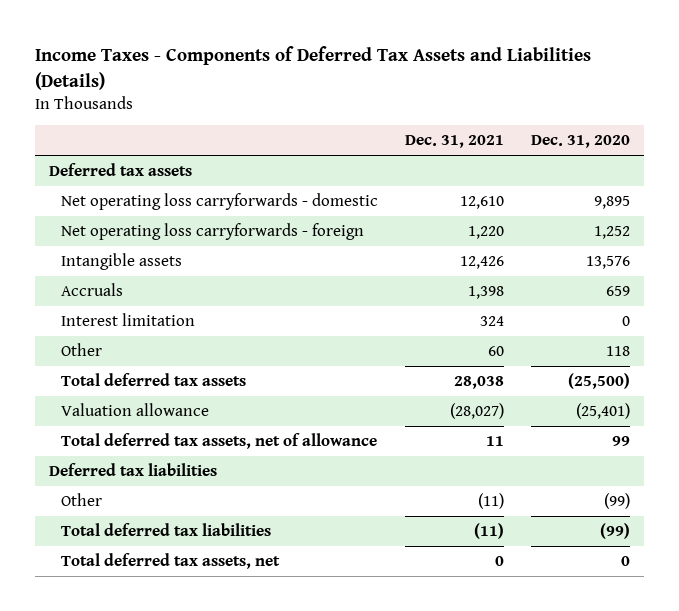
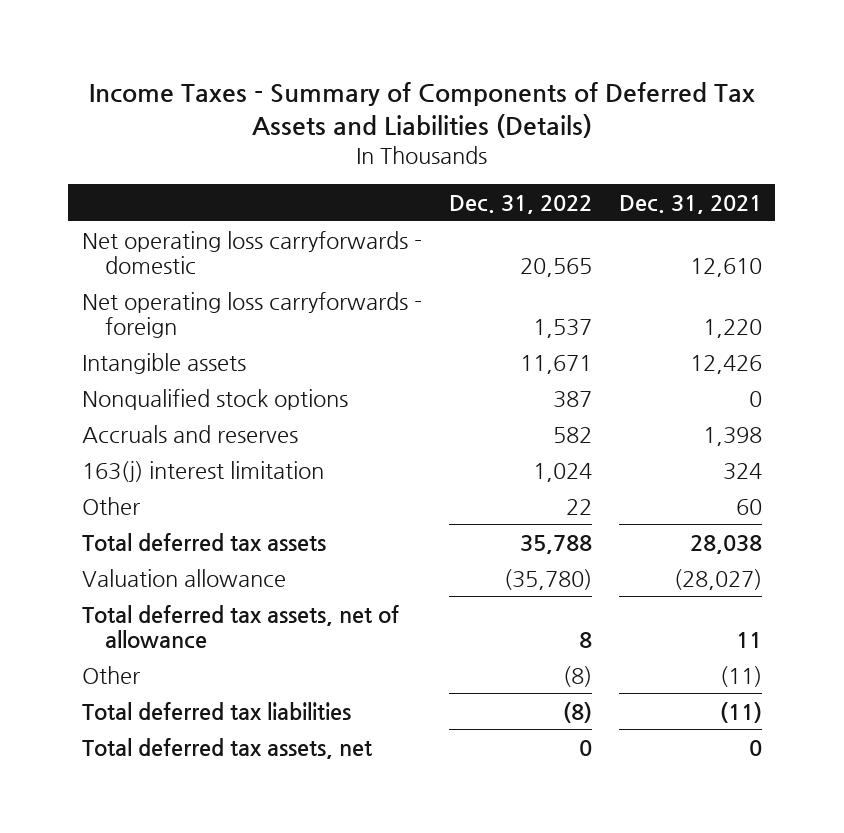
[35,45,592,90] Income Taxes - Components of Deferred Tax Assets and Liabilities (Details) -> [88,82,755,139] Income Taxes - Summary of Components of Deferred Tax Assets and Liabilities (Details)
[531,135,631,149] Dec. 31, 2020 -> none
none -> [448,194,592,214] Dec. 31, 2022
[49,163,193,177] Deferred tax assets -> none
none -> [81,388,348,410] Nonqualified stock options
[61,283,124,297] Accruals -> [81,424,298,443] Accruals and reserves
[61,313,196,327] Interest limitation -> [81,460,324,482] 163(j) interest limitation
[49,463,218,477] Deferred tax liabilities -> none

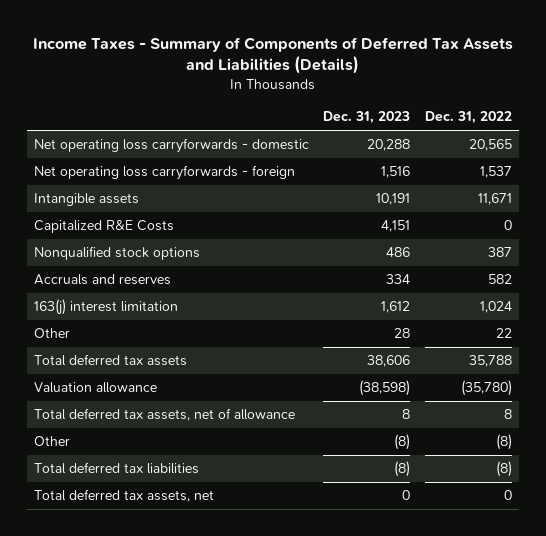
[618,194,762,214] Dec. 31, 2021 -> none
none -> [323,111,411,125] Dec. 31, 2023
none -> [33,220,174,234] Capitalized R&E Costs

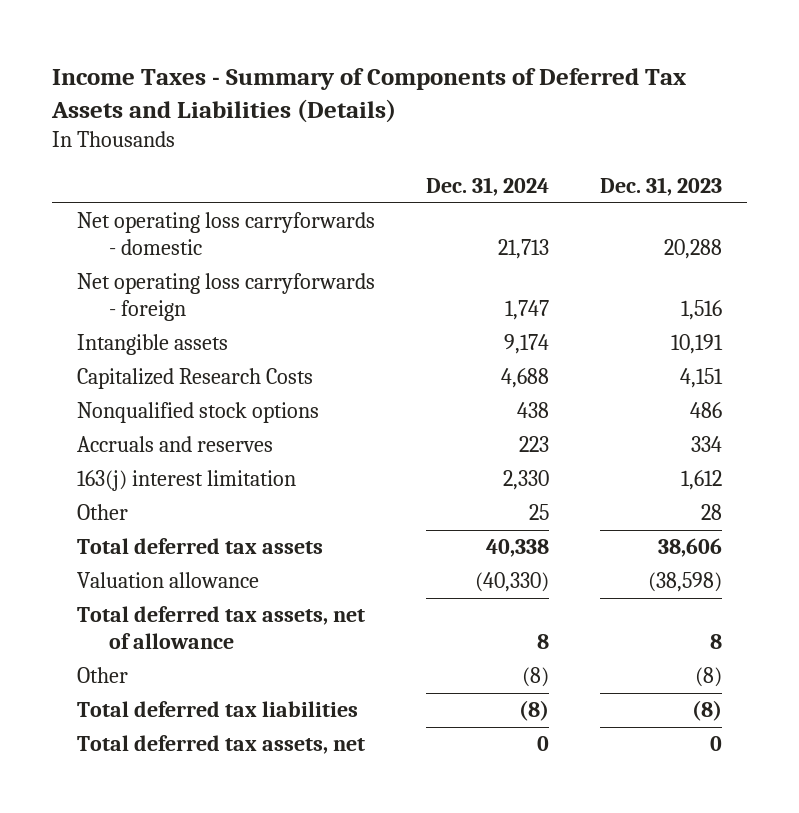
[424,111,512,125] Dec. 31, 2022 -> none
none -> [426,176,550,196] Dec. 31, 2024
[33,220,174,234] Capitalized R&E Costs -> [77,368,314,390] Capitalized Research Costs

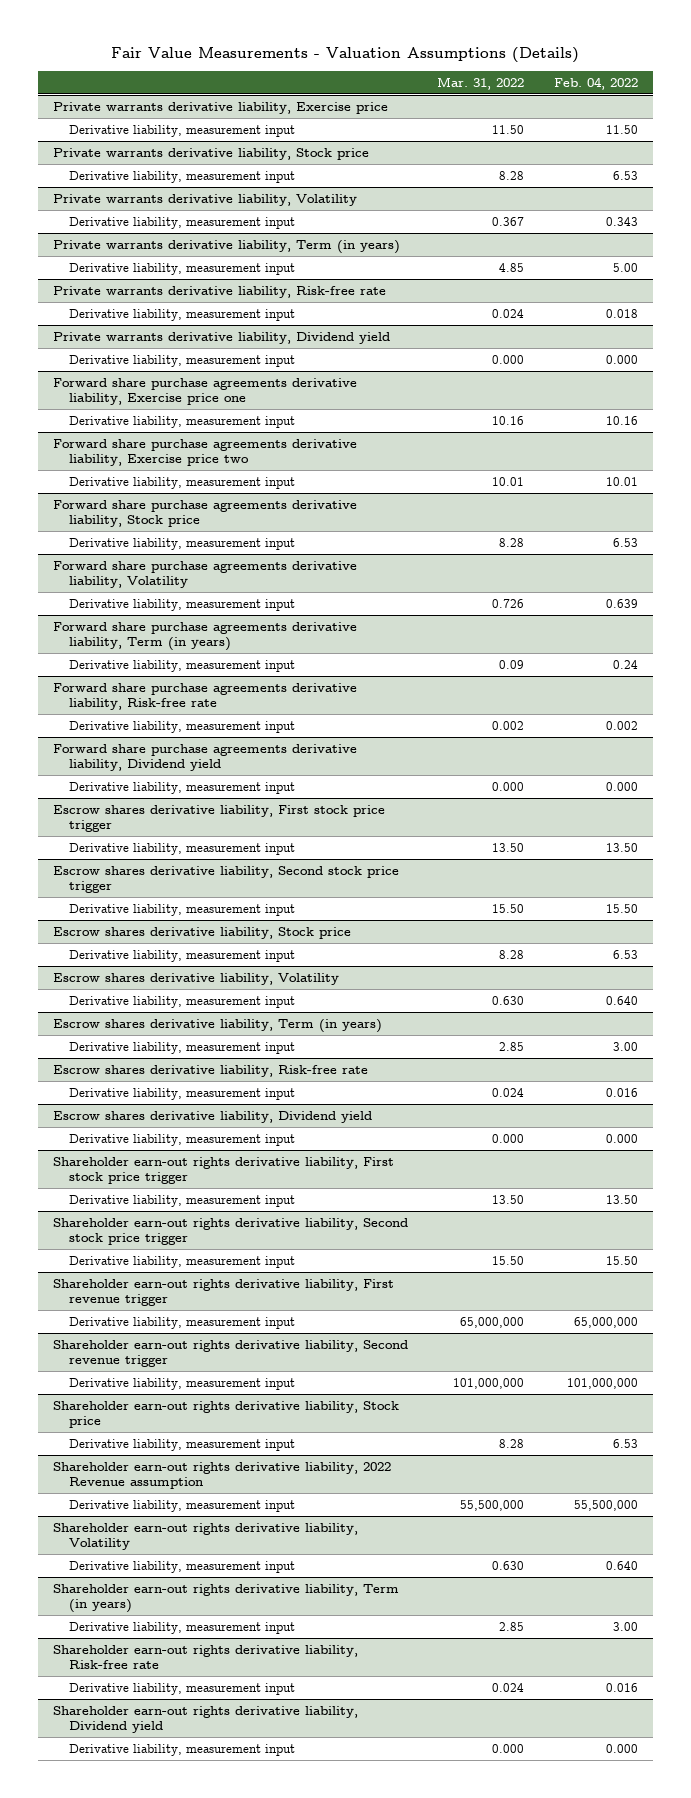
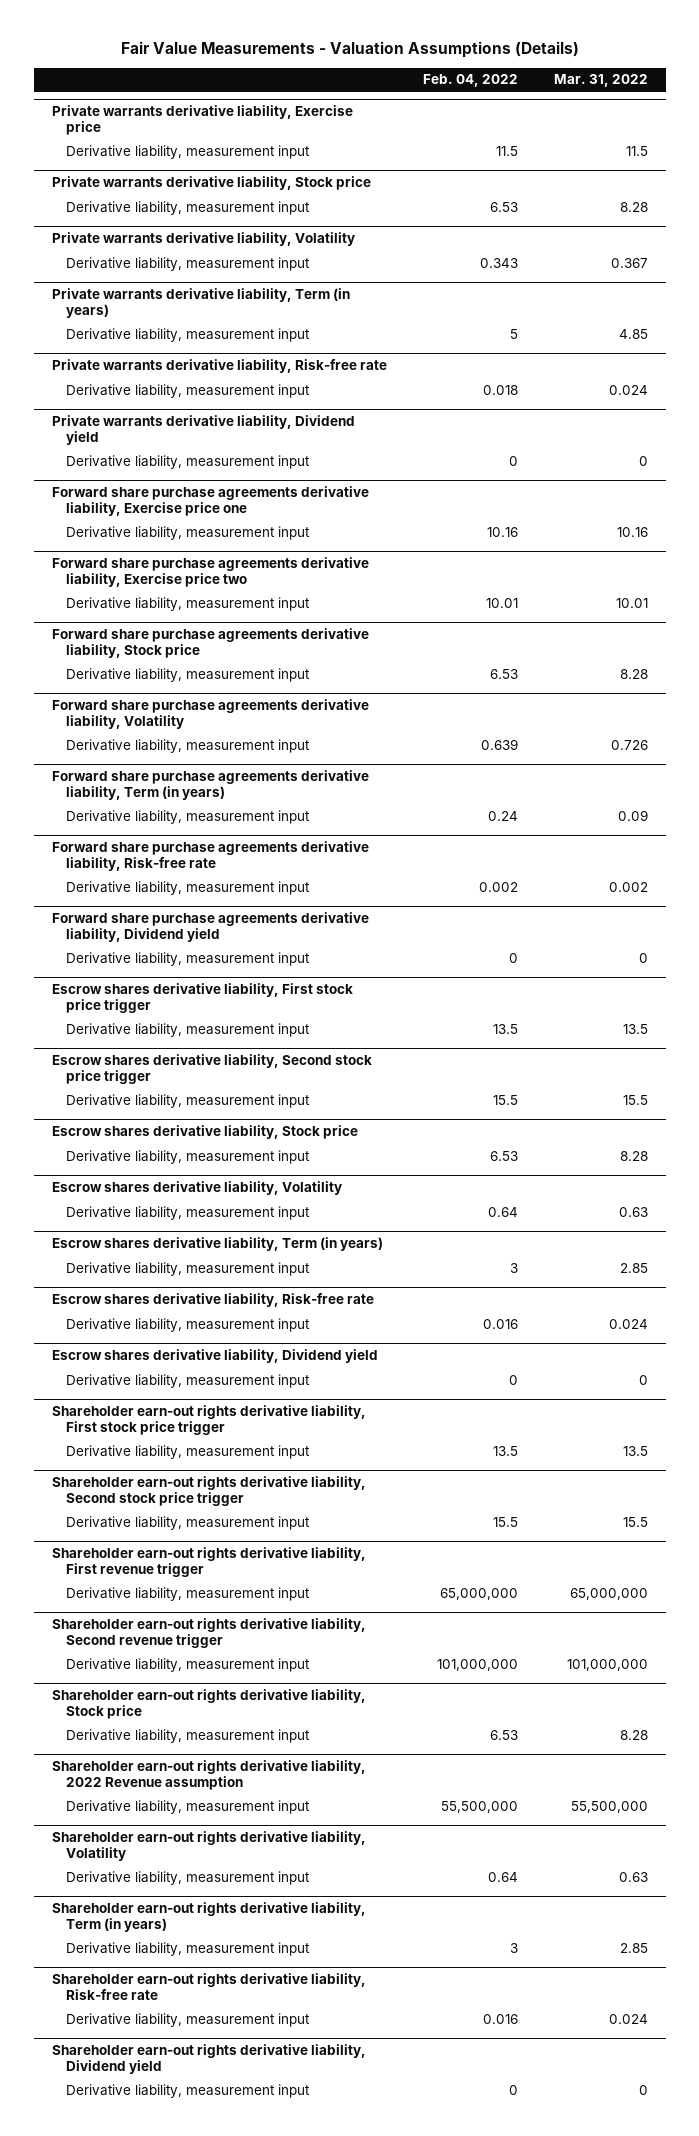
[492,124,525,134] 11.50 -> [625,145,648,156] 11.5
[605,124,638,134] 11.50 -> [495,145,518,156] 11.5
[612,262,638,272] 5.00 -> [509,328,518,339] 5
[492,354,525,364] 0.000 -> [638,455,648,466] 0
[605,354,638,364] 0.000 -> [508,455,518,466] 0
[492,781,525,791] 0.000 -> [638,952,648,963] 0
[605,781,638,791] 0.000 -> [508,952,518,963] 0
[492,842,525,852] 13.50 -> [622,1023,648,1034] 13.5
[605,842,638,852] 13.50 -> [492,1023,518,1034] 13.5
[492,903,525,913] 15.50 -> [622,1094,648,1105] 15.5
[605,903,638,913] 15.50 -> [492,1094,518,1105] 15.5
[492,995,525,1005] 0.630 -> [618,1206,648,1217] 0.63
[605,995,638,1005] 0.640 -> [487,1206,518,1217] 0.64
[612,1041,638,1051] 3.00 -> [509,1262,518,1273] 3
[492,1133,525,1143] 0.000 -> [638,1374,648,1385] 0
[605,1133,638,1143] 0.000 -> [508,1374,518,1385] 0
[492,1194,525,1204] 13.50 -> [622,1445,648,1456] 13.5
[605,1194,638,1204] 13.50 -> [492,1445,518,1456] 13.5
[492,1255,525,1265] 15.50 -> [622,1516,648,1527] 15.5
[605,1255,638,1265] 15.50 -> [492,1516,518,1527] 15.5
[492,1560,525,1570] 0.630 -> [618,1871,648,1882] 0.63
[605,1560,638,1570] 0.640 -> [487,1871,518,1882] 0.64
[612,1621,638,1631] 3.00 -> [509,1942,518,1953] 3
[492,1743,525,1753] 0.000 -> [638,2084,648,2095] 0
[605,1743,638,1753] 0.000 -> [508,2084,518,2095] 0

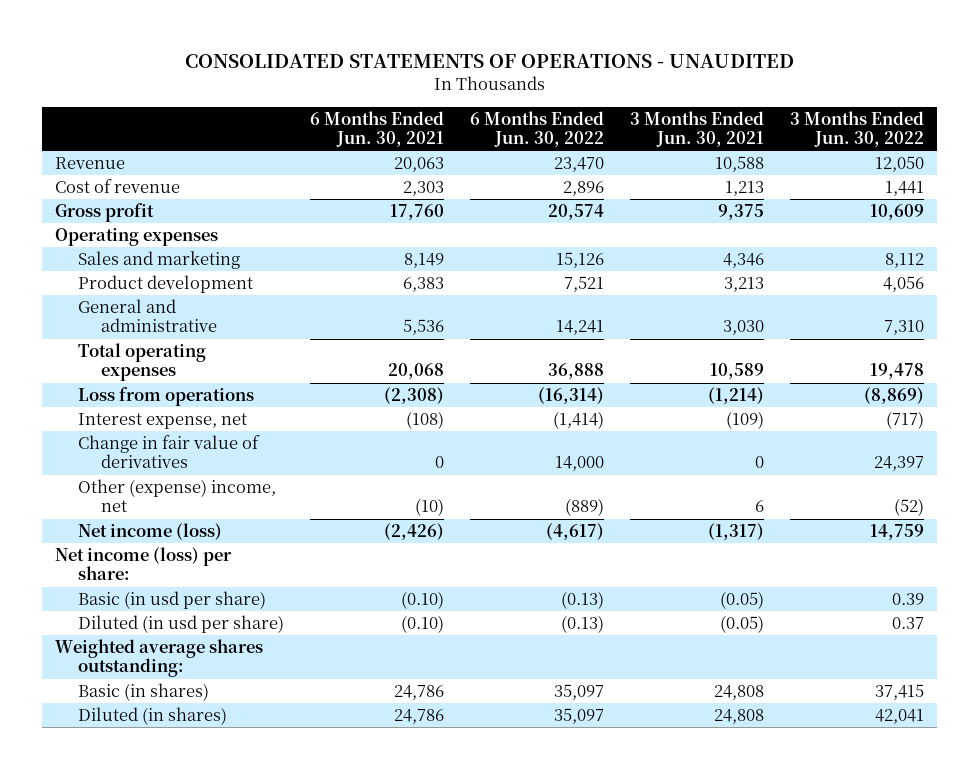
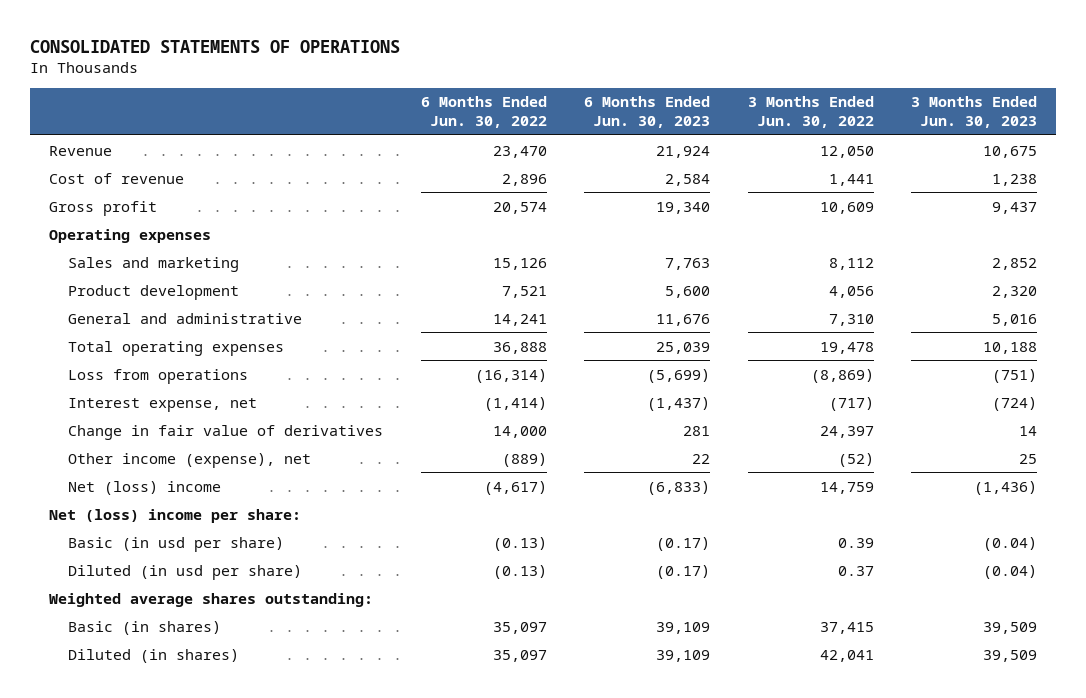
[184,53,794,68] CONSOLIDATED STATEMENTS OF OPERATIONS - UNAUDITED -> [30,40,401,54] CONSOLIDATED STATEMENTS OF OPERATIONS
[310,110,445,148] 6 Months Ended Jun. 30, 2021 -> none
[630,110,765,148] 3 Months Ended Jun. 30, 2021 -> none
none -> [584,96,711,128] 6 Months Ended Jun. 30, 2023
none -> [911,96,1038,128] 3 Months Ended Jun. 30, 2023
[78,479,277,513] Other (expense) income, net -> [68,452,312,468] Other income (expense), net
[78,523,223,541] Net income (loss) -> [68,480,222,495] Net (loss) income
[55,547,233,581] Net income (loss) per share: -> [48,508,301,523] Net (loss) income per share:

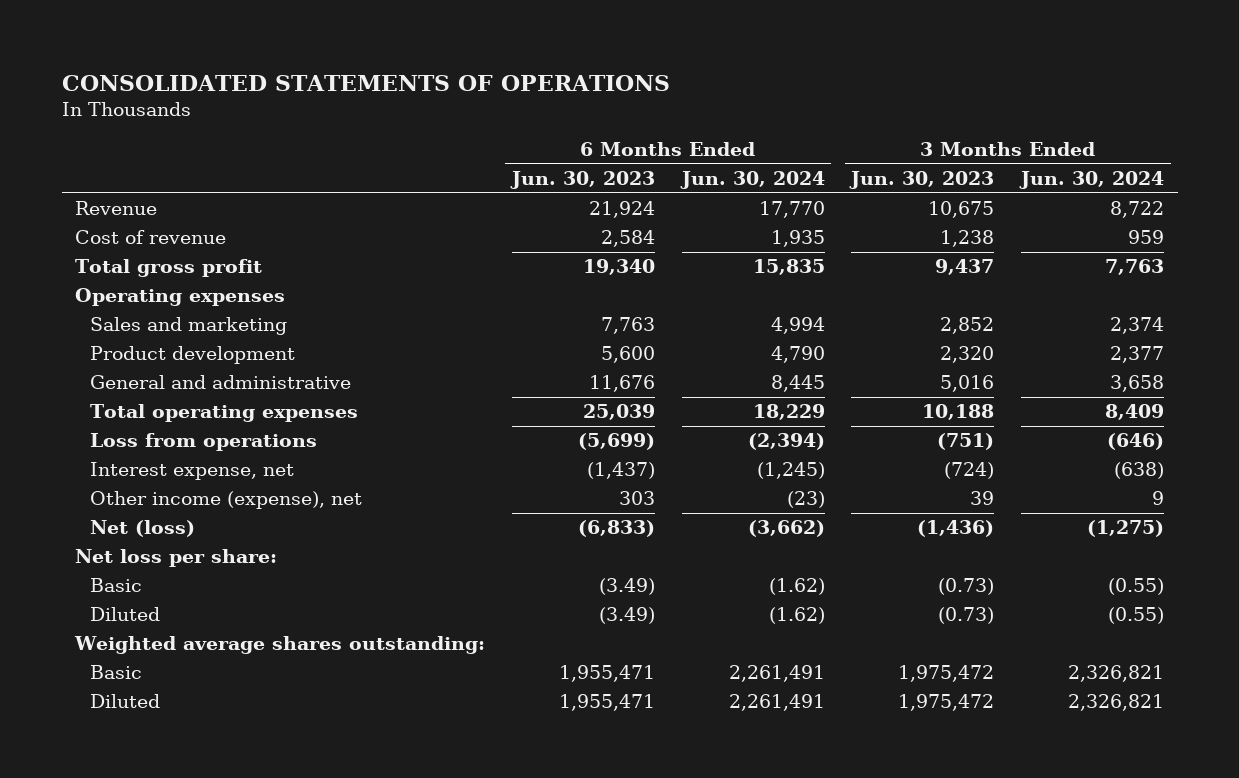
[420,96,547,128] 6 Months Ended Jun. 30, 2022 -> none
[747,96,874,128] 3 Months Ended Jun. 30, 2022 -> none
none -> [679,171,825,190] Jun. 30, 2024
none -> [1019,171,1165,190] Jun. 30, 2024
[48,200,157,216] Gross profit -> [74,259,262,278] Total gross profit
[68,424,384,440] Change in fair value of derivatives -> none
[692,453,711,464] 22 -> [618,491,655,506] 303
[1019,453,1038,464] 25 -> [970,491,995,506] 39
[68,480,222,495] Net (loss) income -> [90,520,196,538] Net (loss)
[48,508,301,523] Net (loss) income per share: -> [74,549,277,568] Net loss per share:
[68,536,285,552] Basic (in usd per share) -> [90,578,143,593] Basic
[656,536,711,551] (0.17) -> [598,578,655,596] (3.49)
[983,536,1038,551] (0.04) -> [938,578,995,596] (0.73)
[68,564,303,580] Diluted (in usd per share) -> [90,607,161,622] Diluted
[656,564,711,579] (0.17) -> [598,607,655,625] (3.49)
[983,564,1038,579] (0.04) -> [938,607,995,625] (0.73)
[68,620,222,635] Basic (in shares) -> [90,665,143,680] Basic
[656,621,711,634] 39,109 -> [558,665,655,683] 1,955,471
[983,621,1038,634] 39,509 -> [898,665,995,683] 1,975,472
[68,648,240,663] Diluted (in shares) -> [90,694,161,709] Diluted
[656,649,711,662] 39,109 -> [558,694,655,712] 1,955,471
[983,649,1038,662] 39,509 -> [898,694,995,712] 1,975,472

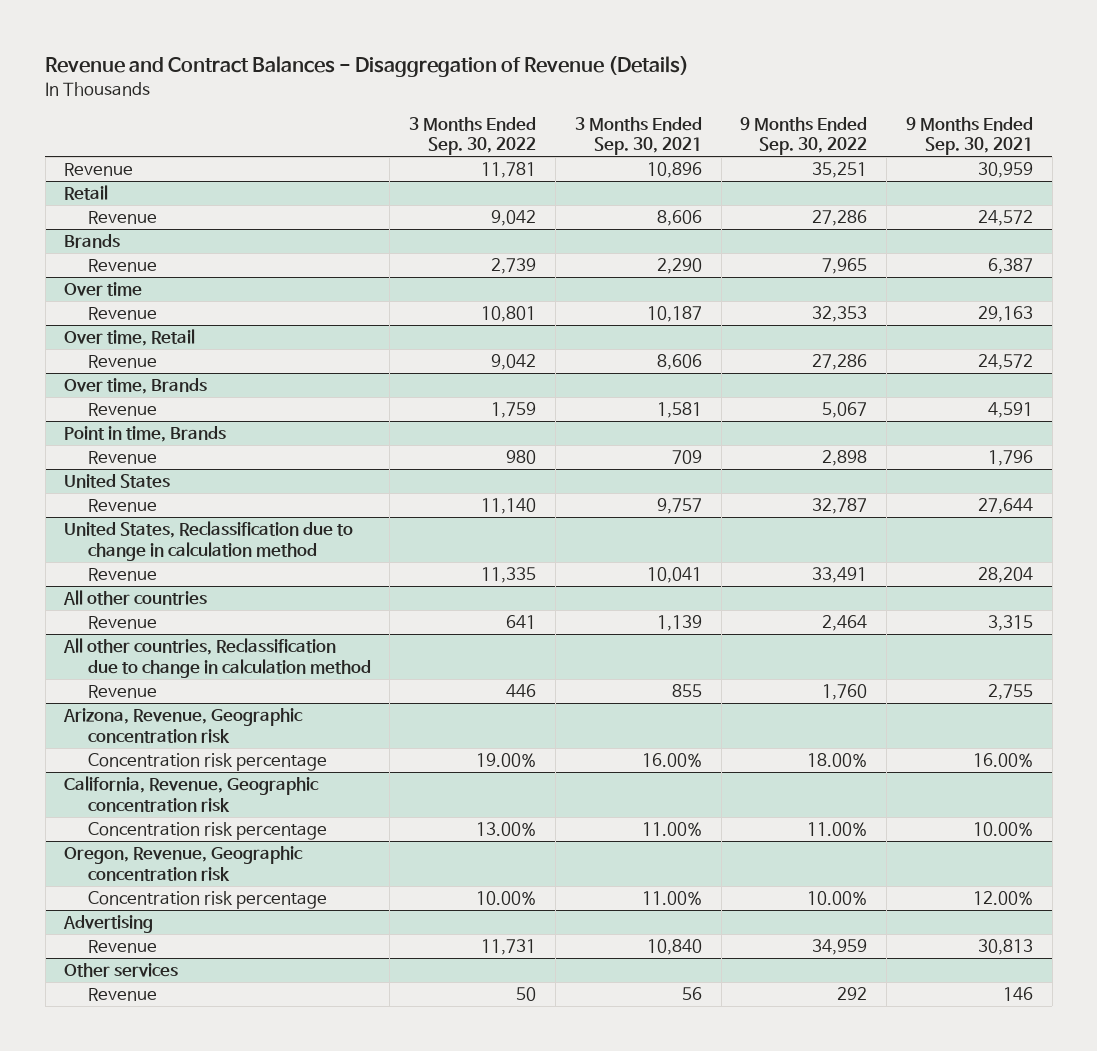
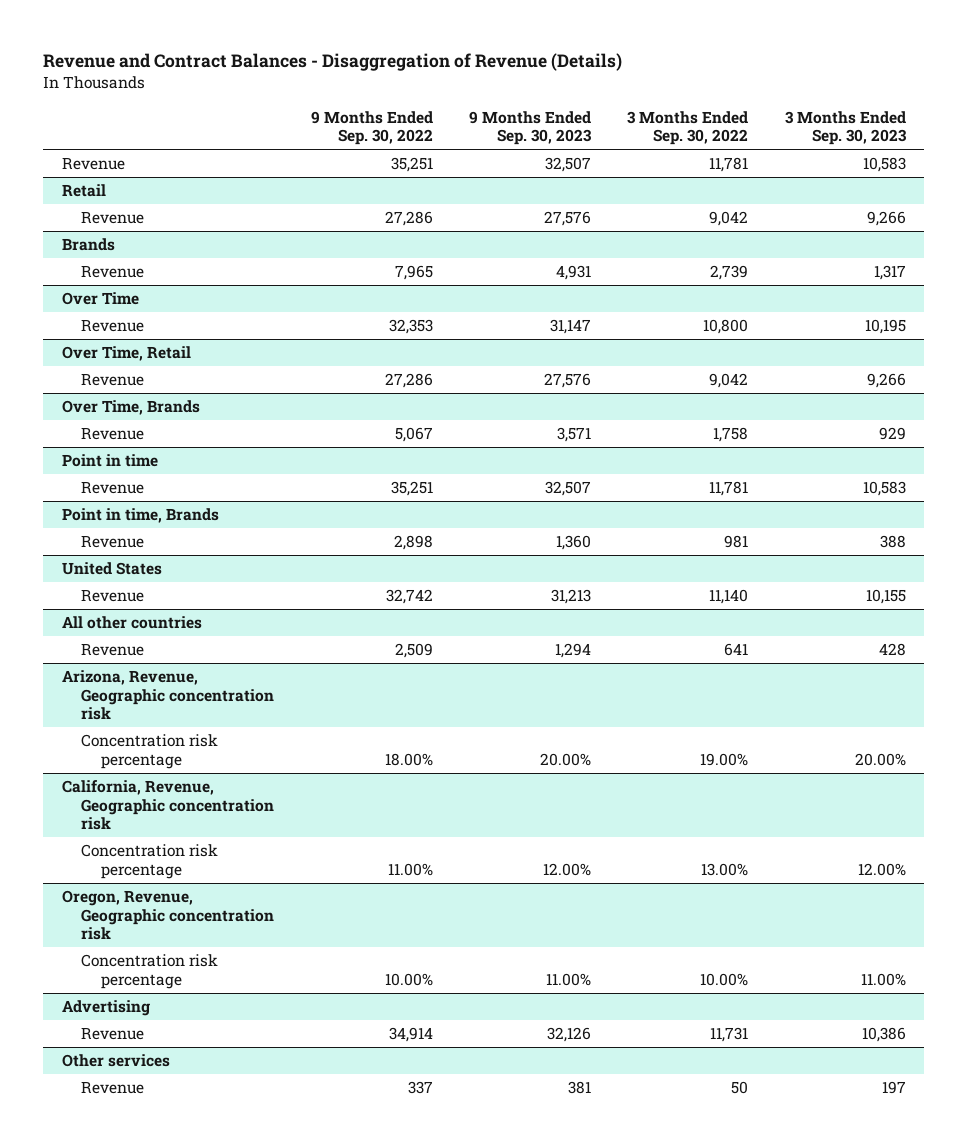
[574,116,702,156] 3 Months Ended Sep. 30, 2021 -> none
[905,116,1033,156] 9 Months Ended Sep. 30, 2021 -> none
none -> [469,110,593,146] 9 Months Ended Sep. 30, 2023
none -> [784,110,907,146] 3 Months Ended Sep. 30, 2023
[64,282,143,297] Over time -> [61,291,139,305] Over Time
[481,306,537,323] 10,801 -> [703,318,749,334] 10,800
[64,329,196,347] Over time, Retail -> [61,345,191,361] Over Time, Retail
[64,378,208,395] Over time, Brands -> [61,399,200,415] Over Time, Brands
[491,402,537,419] 1,759 -> [713,426,749,442] 1,758
none -> [61,453,158,467] Point in time
none -> [81,481,145,494] Revenue
[506,450,537,465] 980 -> [724,534,749,548] 981
[64,521,354,561] United States, Reclassification due to change in calculation method -> none
[87,568,157,582] Revenue -> none
[812,498,868,515] 32,787 -> [385,588,433,604] 32,742
[63,638,371,678] All other countries, Reclassification due to change in calculation method -> none
[87,685,157,699] Revenue -> none
[822,615,868,632] 2,464 -> [394,642,433,658] 2,509
[812,939,868,956] 34,959 -> [388,1026,433,1042] 34,914
[837,987,868,1001] 292 -> [407,1080,433,1094] 337

